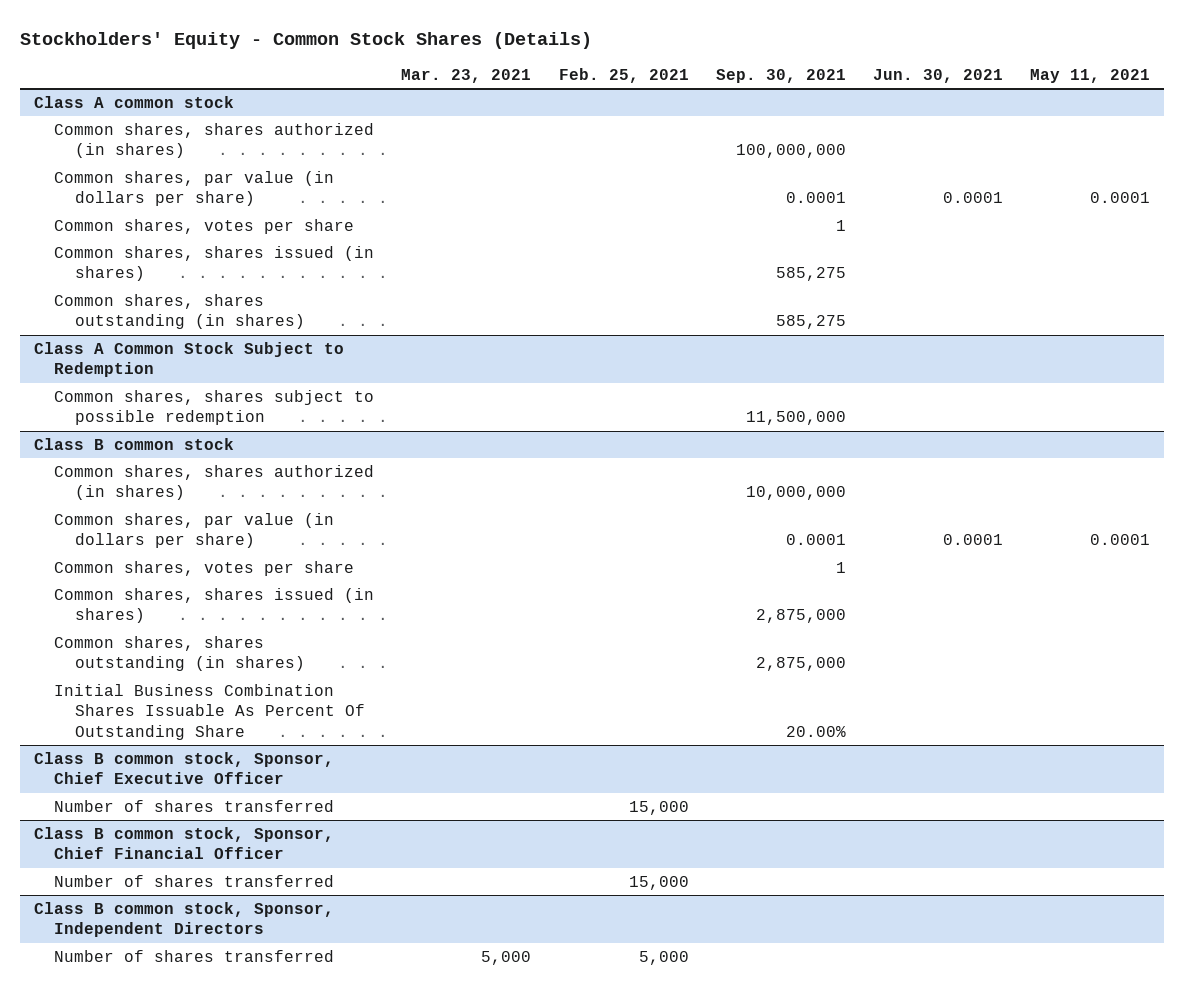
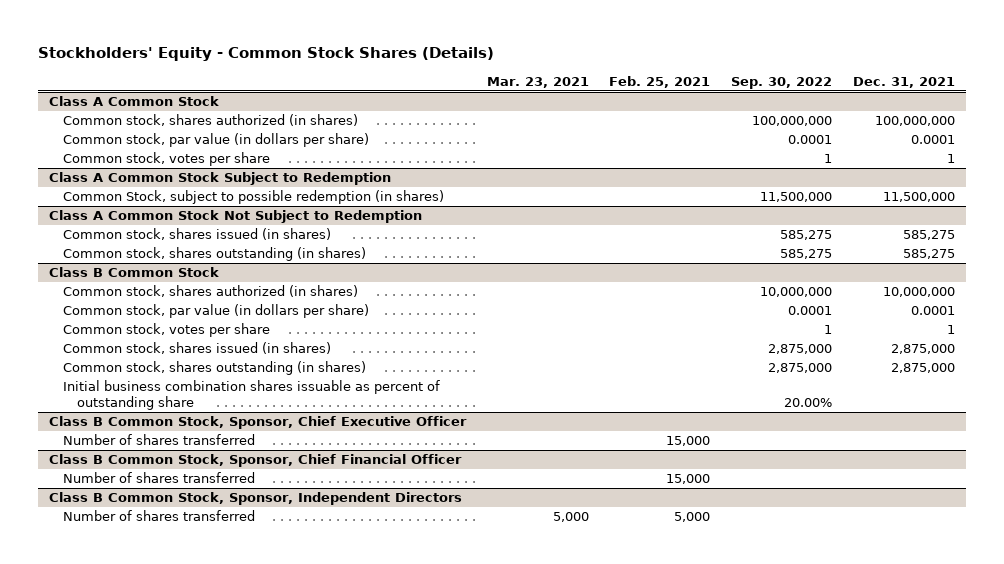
[715,68,846,83] Sep. 30, 2021 -> none
[873,68,1004,83] Jun. 30, 2021 -> none
[1030,68,1151,83] May 11, 2021 -> none
none -> [731,76,833,89] Sep. 30, 2022
none -> [853,76,956,88] Dec. 31, 2021
[54,245,375,282] Common shares, shares issued (in shares) -> none
[54,293,305,330] Common shares, shares outstanding (in shares) -> none
[33,95,234,108] Class A common stock -> [48,96,219,107] Class A Common Stock
[54,122,375,159] Common shares, shares authorized (in shares) -> [62,114,358,127] Common stock, shares authorized (in shares)
[54,170,335,207] Common shares, par value (in dollars per share) -> [62,133,369,148] Common stock, par value (in dollars per share)
[54,218,355,234] Common shares, votes per share -> [62,152,270,167] Common stock, votes per share
[54,389,375,426] Common shares, shares subject to possible redemption -> [62,190,444,205] Common Stock, subject to possible redemption (in shares)
none -> [48,210,422,224] Class A Common Stock Not Subject to Redemption
none -> [62,228,331,241] Common stock, shares issued (in shares)
none -> [62,247,366,262] Common stock, shares outstanding (in shares)
[33,437,234,450] Class B common stock -> [48,267,219,278] Class B Common Stock
[54,464,375,501] Common shares, shares authorized (in shares) -> [62,285,358,298] Common stock, shares authorized (in shares)
[54,512,335,549] Common shares, par value (in dollars per share) -> [62,304,369,319] Common stock, par value (in dollars per share)
[54,560,355,576] Common shares, votes per share -> [62,323,270,338] Common stock, votes per share
[54,587,375,624] Common shares, shares issued (in shares) -> [62,342,331,355] Common stock, shares issued (in shares)
[54,635,305,672] Common shares, shares outstanding (in shares) -> [62,361,366,376] Common stock, shares outstanding (in shares)
[54,683,365,741] Initial Business Combination Shares Issuable As Percent Of Outstanding Share -> [62,380,440,410] Initial business combination shares issuable as percent of outstanding share
[33,751,334,785] Class B common stock, Sponsor, Chief Executive Officer -> [48,416,467,430] Class B Common Stock, Sponsor, Chief Executive Officer
[33,826,334,860] Class B common stock, Sponsor, Chief Financial Officer -> [48,454,462,468] Class B Common Stock, Sponsor, Chief Financial Officer
[33,901,334,938] Class B common stock, Sponsor, Independent Directors -> [48,492,462,506] Class B Common Stock, Sponsor, Independent Directors

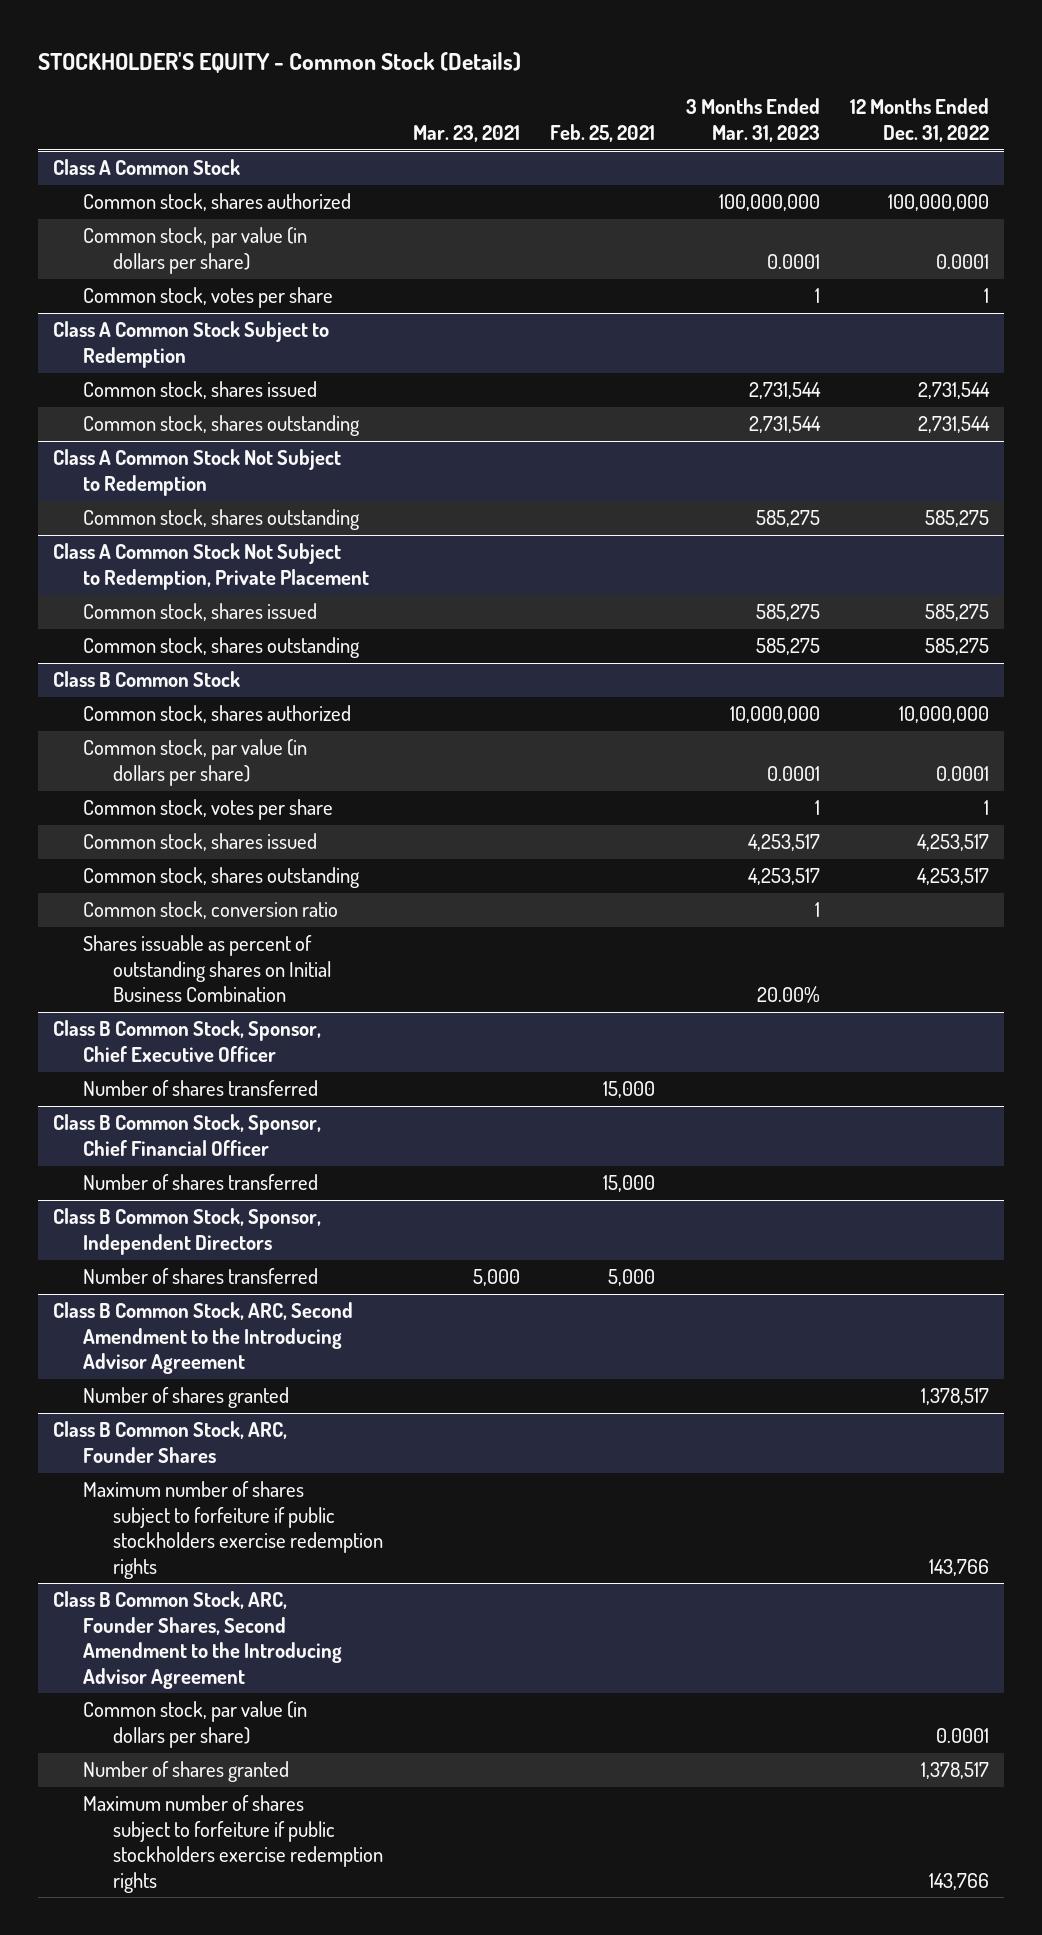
[38,47,495,62] Stockholders' Equity - Common Stock Shares (Details) -> [38,51,522,73] STOCKHOLDER'S EQUITY - Common Stock (Details)
[731,76,833,89] Sep. 30, 2022 -> none
[853,76,956,88] Dec. 31, 2021 -> none
none -> [685,98,820,142] 3 Months Ended Mar. 31, 2023
none -> [850,98,990,142] 12 Months Ended Dec. 31, 2022
[62,114,358,127] Common stock, shares authorized (in shares) -> [83,193,352,212] Common stock, shares authorized
[62,190,444,205] Common Stock, subject to possible redemption (in shares) -> none
none -> [83,381,318,400] Common stock, shares issued
none -> [83,415,361,437] Common stock, shares outstanding
[62,228,331,241] Common stock, shares issued (in shares) -> none
[62,247,366,262] Common stock, shares outstanding (in shares) -> [83,509,361,531] Common stock, shares outstanding
none -> [53,543,370,590] Class A Common Stock Not Subject to Redemption, Private Placement
none -> [83,603,318,622] Common stock, shares issued
none -> [83,637,361,659] Common stock, shares outstanding
[62,285,358,298] Common stock, shares authorized (in shares) -> [83,705,352,724] Common stock, shares authorized
[62,342,331,355] Common stock, shares issued (in shares) -> [83,833,318,852] Common stock, shares issued
[62,361,366,376] Common stock, shares outstanding (in shares) -> [83,867,361,889] Common stock, shares outstanding
none -> [83,901,339,920] Common stock, conversion ratio
[62,380,440,410] Initial business combination shares issuable as percent of outstanding share -> [83,935,331,1003] Shares issuable as percent of outstanding shares on Initial Business Combination
none -> [53,1302,354,1375] Class B Common Stock, ARC, Second Amendment to the Introducing Advisor Agreement
none -> [83,1387,290,1409] Number of shares granted
none -> [53,1421,288,1463] Class B Common Stock, ARC, Founder Shares
none -> [83,1481,383,1579] Maximum number of shares subject to forfeiture if public stockholders exercise redemption rights
none -> [53,1591,343,1689] Class B Common Stock, ARC, Founder Shares, Second Amendment to the Introducing Advisor Agreement
none -> [83,1701,308,1748] Common stock, par value (in dollars per share)
none -> [83,1761,290,1783] Number of shares granted
none -> [83,1795,383,1893] Maximum number of shares subject to forfeiture if public stockholders exercise redemption rights

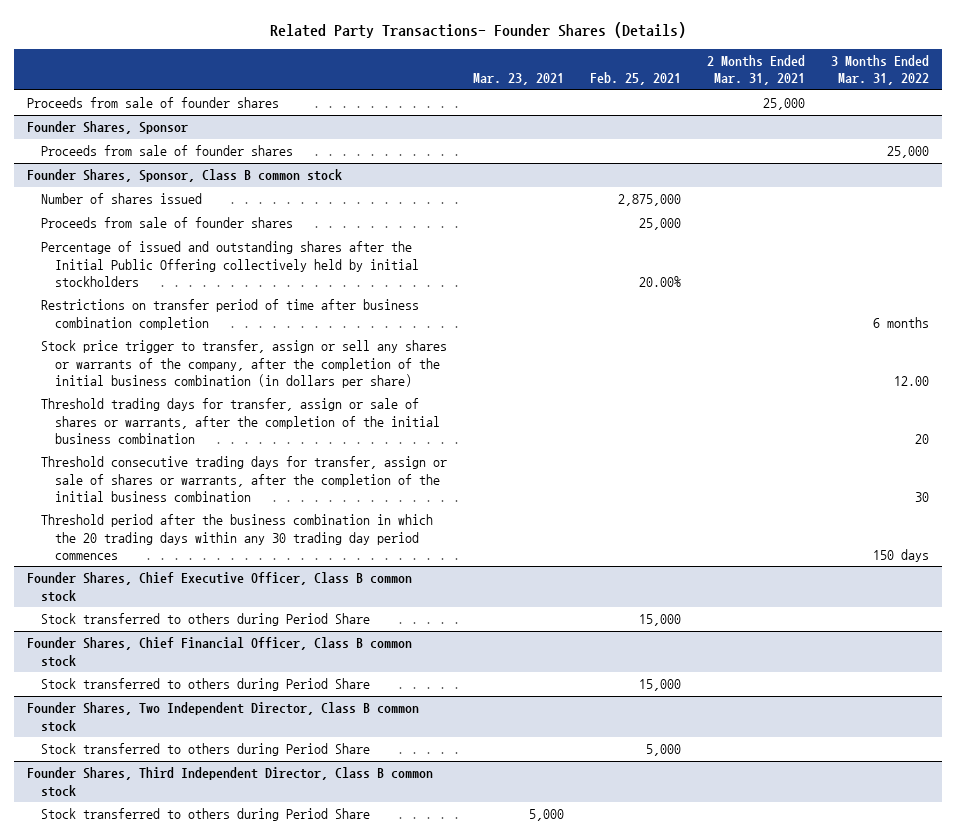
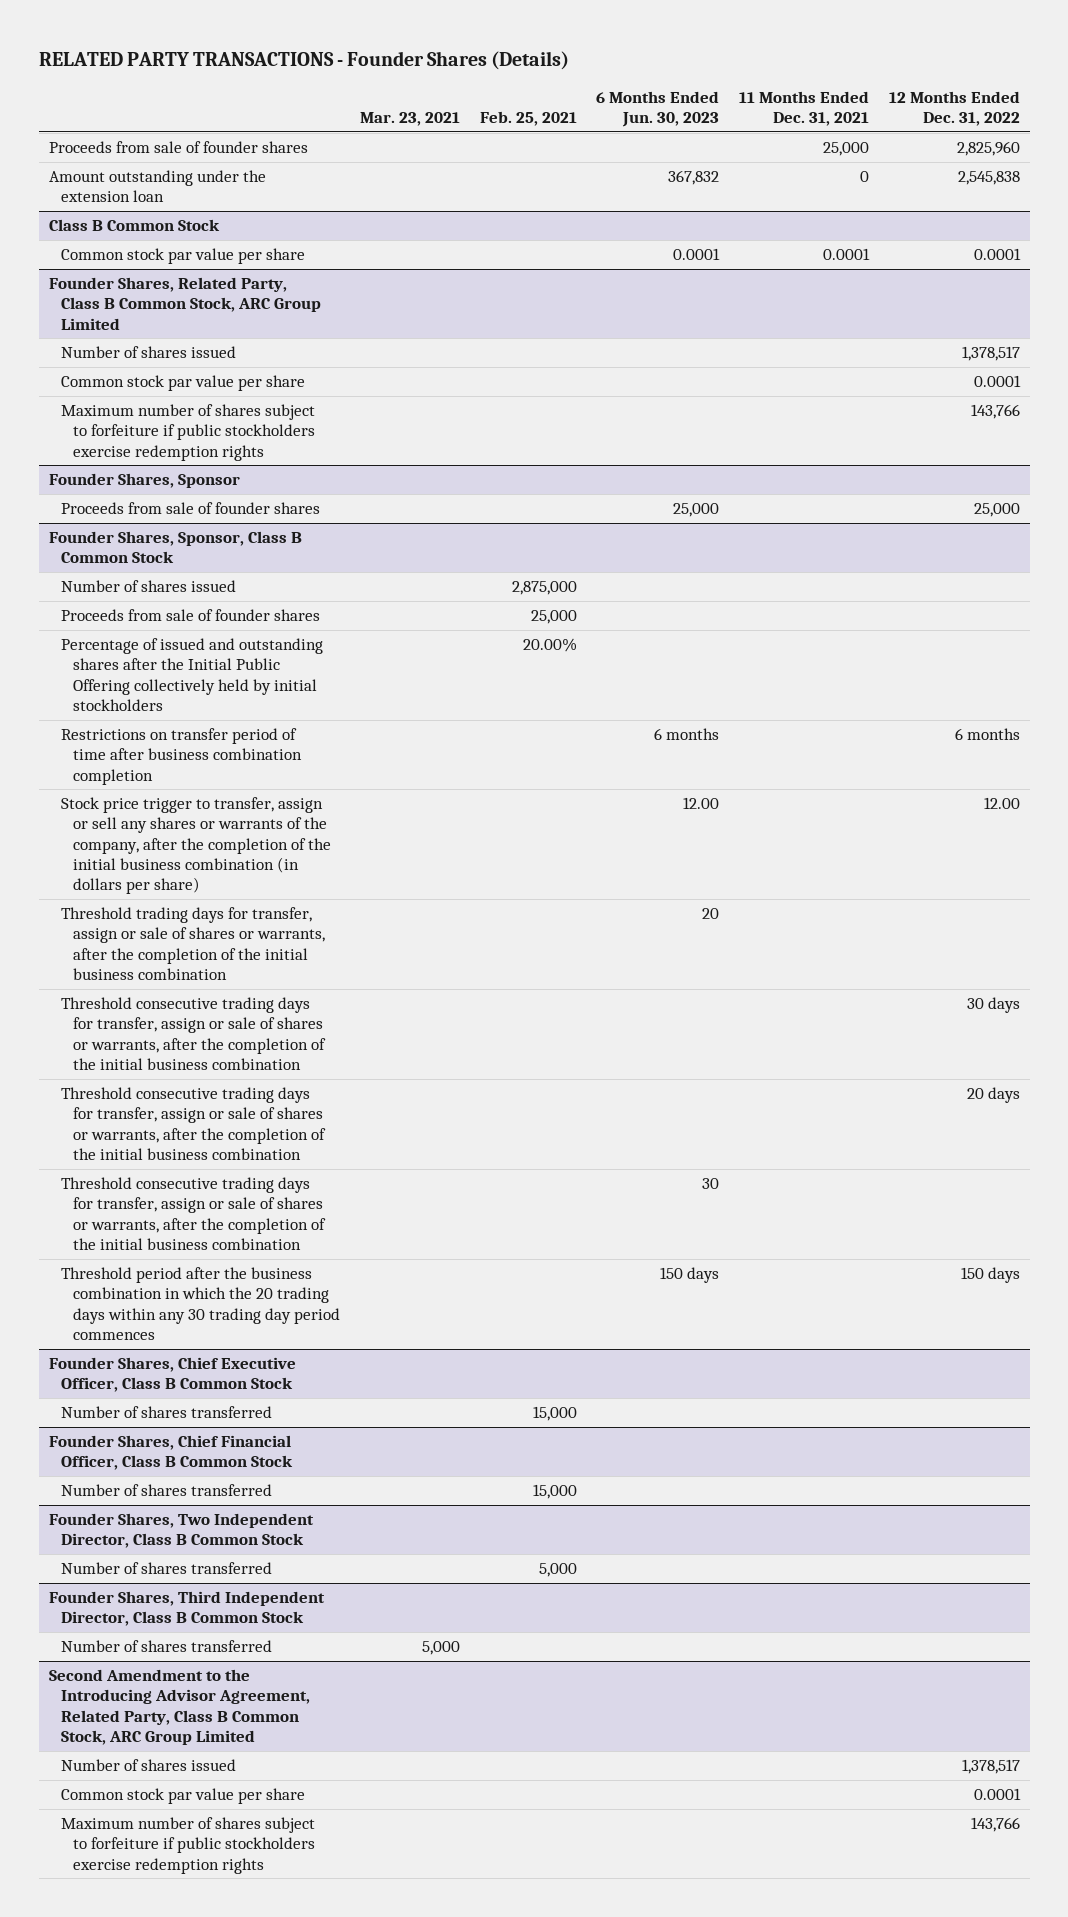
[270,22,687,39] Related Party Transactions- Founder Shares (Details) -> [38,50,569,70] RELATED PARTY TRANSACTIONS - Founder Shares (Details)
[707,54,806,86] 2 Months Ended Mar. 31, 2021 -> none
[831,54,930,86] 3 Months Ended Mar. 31, 2022 -> none
none -> [596,90,720,128] 6 Months Ended Jun. 30, 2023
none -> [739,90,870,127] 11 Months Ended Dec. 31, 2021
none -> [888,90,1020,127] 12 Months Ended Dec. 31, 2022
none -> [48,170,266,203] Amount outstanding under the extension loan
none -> [48,219,220,232] Class B Common Stock
none -> [61,248,306,265] Common stock par value per share
none -> [48,277,322,330] Founder Shares, Related Party, Class B Common Stock, ARC Group Limited
none -> [61,346,237,359] Number of shares issued
none -> [61,375,306,392] Common stock par value per share
none -> [61,404,316,461] Maximum number of shares subject to forfeiture if public stockholders exercise redemption rights
[27,169,343,183] Founder Shares, Sponsor, Class B common stock -> [48,531,302,564] Founder Shares, Sponsor, Class B Common Stock
none -> [61,1087,327,1161] Threshold consecutive trading days for transfer, assign or sale of shares or warrants, after the completion of the initial business combination
none -> [61,1177,327,1251] Threshold consecutive trading days for transfer, assign or sale of shares or warrants, after the completion of the initial business combination
[27,572,413,602] Founder Shares, Chief Executive Officer, Class B common stock -> [48,1357,296,1393] Founder Shares, Chief Executive Officer, Class B Common Stock
[40,613,370,627] Stock transferred to others during Period Share -> [61,1406,273,1419] Number of shares transferred
[27,637,413,667] Founder Shares, Chief Financial Officer, Class B common stock -> [48,1435,294,1471] Founder Shares, Chief Financial Officer, Class B Common Stock
[40,678,370,692] Stock transferred to others during Period Share -> [61,1484,273,1497] Number of shares transferred
[27,702,420,732] Founder Shares, Two Independent Director, Class B common stock -> [48,1513,314,1549] Founder Shares, Two Independent Director, Class B Common Stock
[40,743,370,757] Stock transferred to others during Period Share -> [61,1562,273,1575] Number of shares transferred
[27,767,434,797] Founder Shares, Third Independent Director, Class B common stock -> [48,1591,325,1627] Founder Shares, Third Independent Director, Class B Common Stock
[40,808,370,822] Stock transferred to others during Period Share -> [61,1640,273,1653] Number of shares transferred
none -> [48,1669,311,1746] Second Amendment to the Introducing Advisor Agreement, Related Party, Class B Common Stock, ARC Group Limited
none -> [61,1759,237,1772] Number of shares issued
none -> [61,1788,306,1805] Common stock par value per share
none -> [61,1817,316,1874] Maximum number of shares subject to forfeiture if public stockholders exercise redemption rights

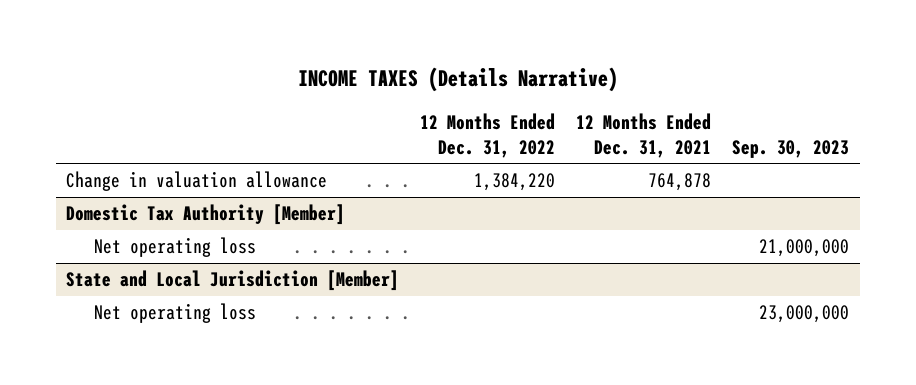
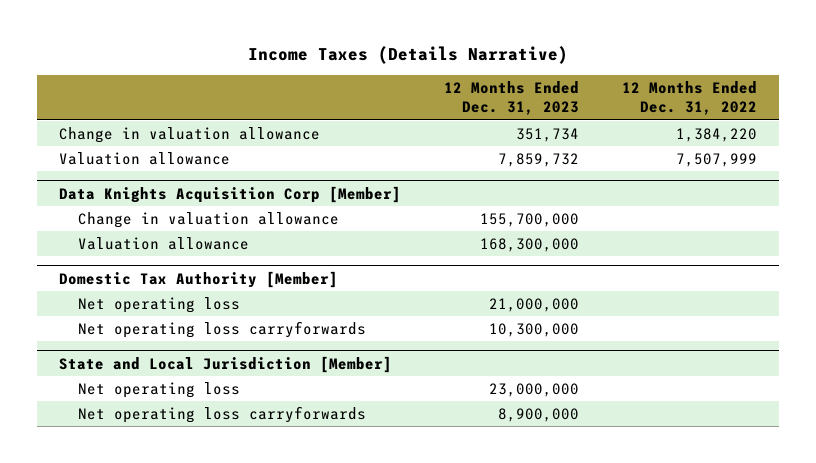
[297,67,618,93] INCOME TAXES (Details Narrative) -> [248,46,569,65] Income Taxes (Details Narrative)
[576,113,712,158] 12 Months Ended Dec. 31, 2021 -> none
[732,139,850,158] Sep. 30, 2023 -> none
none -> [444,81,580,116] 12 Months Ended Dec. 31, 2023
none -> [58,151,230,165] Valuation allowance
none -> [58,185,401,203] Data Knights Acquisition Corp [Member]
none -> [78,211,340,228] Change in valuation allowance
none -> [78,236,250,250] Valuation allowance
none -> [78,320,367,338] Net operating loss carryforwards
none -> [78,405,367,423] Net operating loss carryforwards

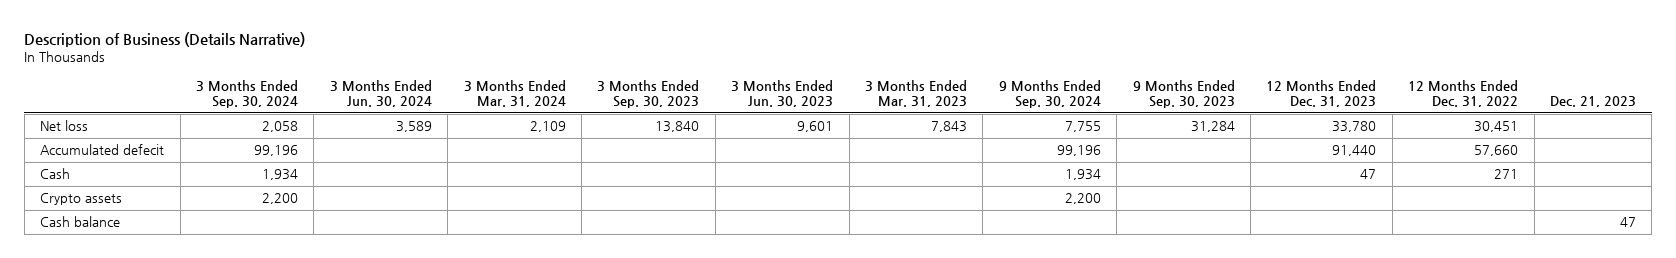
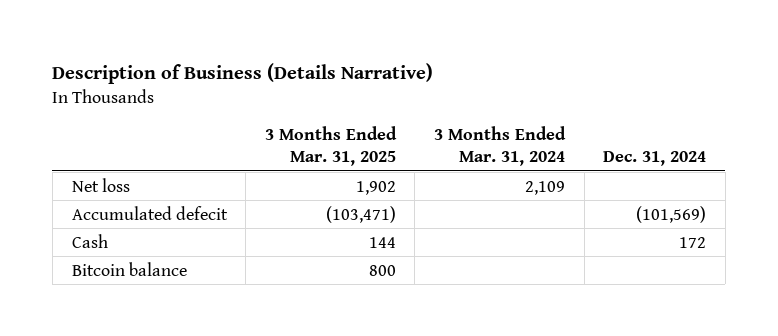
[196,80,299,109] 3 Months Ended Sep. 30, 2024 -> none
[329,80,432,108] 3 Months Ended Jun. 30, 2024 -> none
[597,80,700,109] 3 Months Ended Sep. 30, 2023 -> none
[731,80,834,108] 3 Months Ended Jun. 30, 2023 -> none
[865,80,968,108] 3 Months Ended Mar. 31, 2023 -> none
[998,80,1101,109] 9 Months Ended Sep. 30, 2024 -> none
[1132,80,1235,109] 9 Months Ended Sep. 30, 2023 -> none
[1266,80,1377,108] 12 Months Ended Dec. 31, 2023 -> none
[1408,80,1519,108] 12 Months Ended Dec. 31, 2022 -> none
[1550,96,1637,108] Dec. 21, 2023 -> none
none -> [264,125,397,167] 3 Months Ended Mar. 31, 2025
none -> [603,151,707,167] Dec. 31, 2024
[40,216,121,228] Cash balance -> none
[40,193,123,206] Crypto assets -> [71,261,187,276] Bitcoin balance

